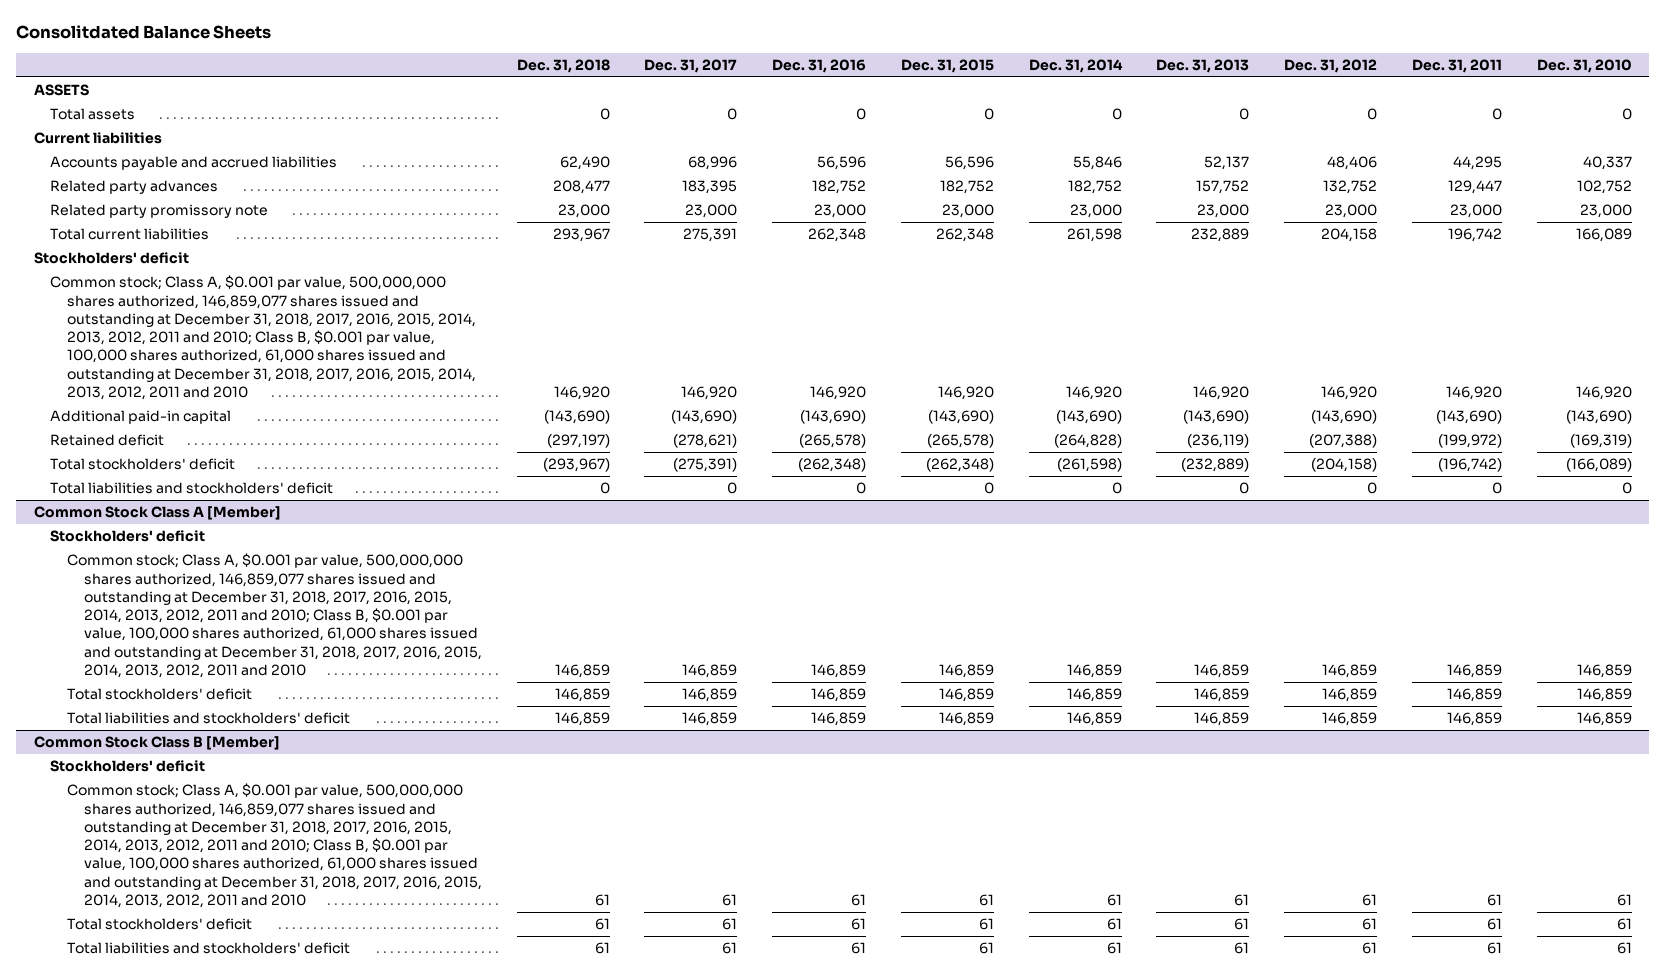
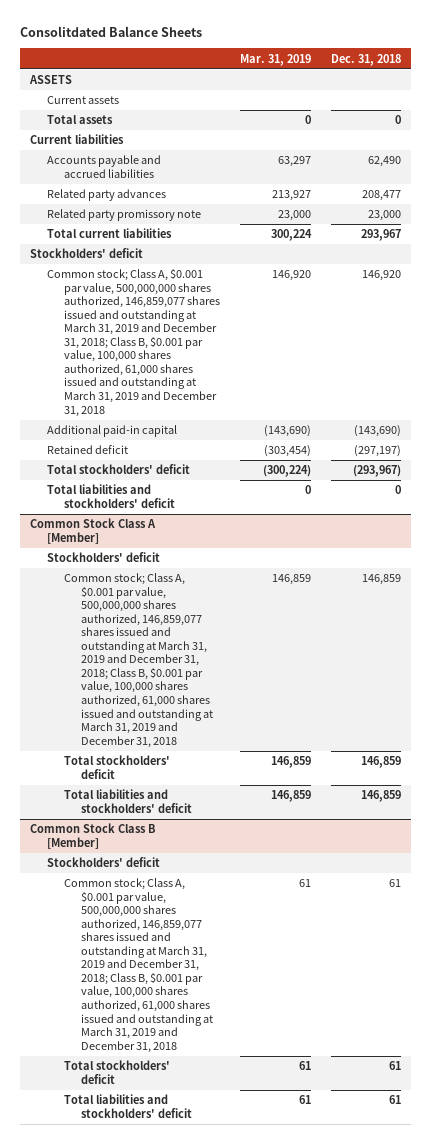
[644,58,738,73] Dec. 31, 2017 -> none
[772,58,867,73] Dec. 31, 2016 -> none
[900,58,994,73] Dec. 31, 2015 -> none
[1028,58,1123,73] Dec. 31, 2014 -> none
[1156,58,1250,73] Dec. 31, 2013 -> none
[1284,58,1378,73] Dec. 31, 2012 -> none
[1411,58,1502,73] Dec. 31, 2011 -> none
[1536,58,1632,73] Dec. 31, 2010 -> none
none -> [240,53,312,66] Mar. 31, 2019
none -> [47,96,120,105] Current assets
[50,275,477,401] Common stock; Class A, $0.001 par value, 500,000,000 shares authorized, 146,859,077 shares issued and outstanding at December 31, 2018, 2017, 2016, 2015, 2014, 2013, 2012, 2011 and 2010; Class B, $0.001 par value, 100,000 shares authorized, 61,000 shares issued and outstanding at December 31, 2018, 2017, 2016, 2015, 2014, 2013, 2012, 2011 and 2010 -> [47,268,221,417] Common stock; Class A, $0.001 par value, 500,000,000 shares authorized, 146,859,077 shares issued and outstanding at March 31, 2019 and December 31, 2018; Class B, $0.001 par value, 100,000 shares authorized, 61,000 shares issued and outstanding at March 31, 2019 and December 31, 2018
[67,553,482,679] Common stock; Class A, $0.001 par value, 500,000,000 shares authorized, 146,859,077 shares issued and outstanding at December 31, 2018, 2017, 2016, 2015, 2014, 2013, 2012, 2011 and 2010; Class B, $0.001 par value, 100,000 shares authorized, 61,000 shares issued and outstanding at December 31, 2018, 2017, 2016, 2015, 2014, 2013, 2012, 2011 and 2010 -> [64,573,214,748] Common stock; Class A, $0.001 par value, 500,000,000 shares authorized, 146,859,077 shares issued and outstanding at March 31, 2019 and December 31, 2018; Class B, $0.001 par value, 100,000 shares authorized, 61,000 shares issued and outstanding at March 31, 2019 and December 31, 2018
[67,783,482,909] Common stock; Class A, $0.001 par value, 500,000,000 shares authorized, 146,859,077 shares issued and outstanding at December 31, 2018, 2017, 2016, 2015, 2014, 2013, 2012, 2011 and 2010; Class B, $0.001 par value, 100,000 shares authorized, 61,000 shares issued and outstanding at December 31, 2018, 2017, 2016, 2015, 2014, 2013, 2012, 2011 and 2010 -> [64,878,214,1053] Common stock; Class A, $0.001 par value, 500,000,000 shares authorized, 146,859,077 shares issued and outstanding at March 31, 2019 and December 31, 2018; Class B, $0.001 par value, 100,000 shares authorized, 61,000 shares issued and outstanding at March 31, 2019 and December 31, 2018

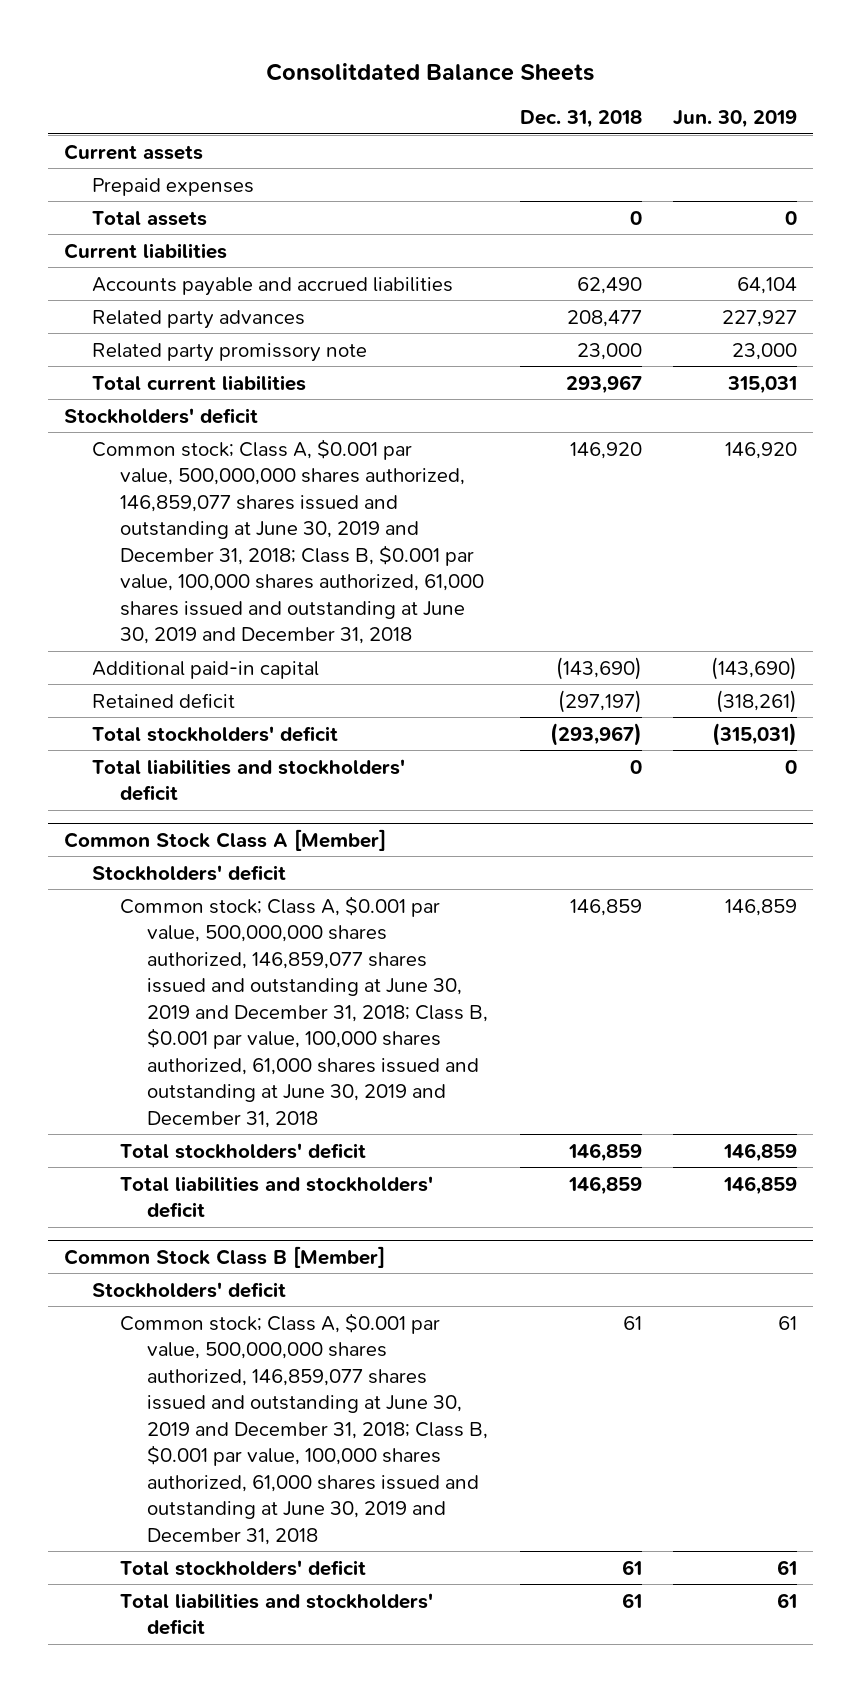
[240,53,312,66] Mar. 31, 2019 -> none
none -> [672,110,797,129] Jun. 30, 2019
[29,75,73,85] ASSETS -> none
none -> [91,177,254,196] Prepaid expenses
[47,268,221,417] Common stock; Class A, $0.001 par value, 500,000,000 shares authorized, 146,859,077 shares issued and outstanding at March 31, 2019 and December 31, 2018; Class B, $0.001 par value, 100,000 shares authorized, 61,000 shares issued and outstanding at March 31, 2019 and December 31, 2018 -> [91,438,484,645] Common stock; Class A, $0.001 par value, 500,000,000 shares authorized, 146,859,077 shares issued and outstanding at June 30, 2019 and December 31, 2018; Class B, $0.001 par value, 100,000 shares authorized, 61,000 shares issued and outstanding at June 30, 2019 and December 31, 2018
[64,573,214,748] Common stock; Class A, $0.001 par value, 500,000,000 shares authorized, 146,859,077 shares issued and outstanding at March 31, 2019 and December 31, 2018; Class B, $0.001 par value, 100,000 shares authorized, 61,000 shares issued and outstanding at March 31, 2019 and December 31, 2018 -> [119,895,489,1128] Common stock; Class A, $0.001 par value, 500,000,000 shares authorized, 146,859,077 shares issued and outstanding at June 30, 2019 and December 31, 2018; Class B, $0.001 par value, 100,000 shares authorized, 61,000 shares issued and outstanding at June 30, 2019 and December 31, 2018
[64,878,214,1053] Common stock; Class A, $0.001 par value, 500,000,000 shares authorized, 146,859,077 shares issued and outstanding at March 31, 2019 and December 31, 2018; Class B, $0.001 par value, 100,000 shares authorized, 61,000 shares issued and outstanding at March 31, 2019 and December 31, 2018 -> [119,1312,489,1545] Common stock; Class A, $0.001 par value, 500,000,000 shares authorized, 146,859,077 shares issued and outstanding at June 30, 2019 and December 31, 2018; Class B, $0.001 par value, 100,000 shares authorized, 61,000 shares issued and outstanding at June 30, 2019 and December 31, 2018

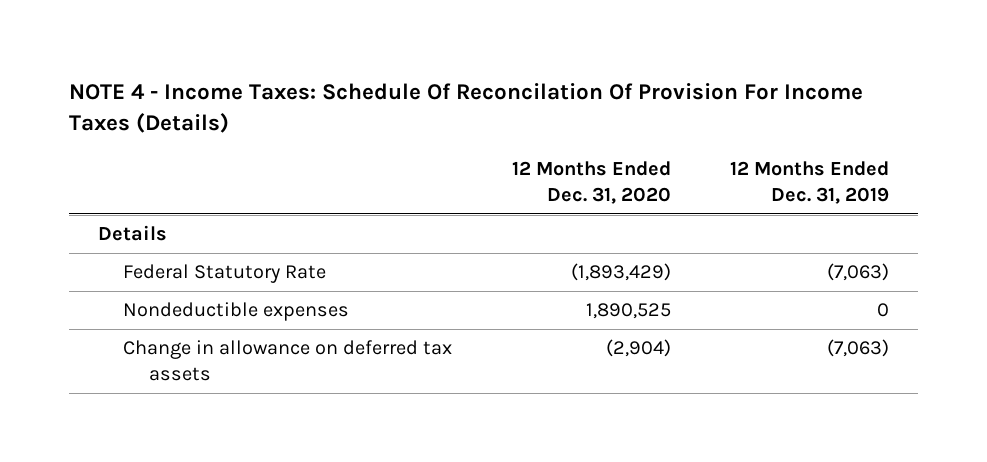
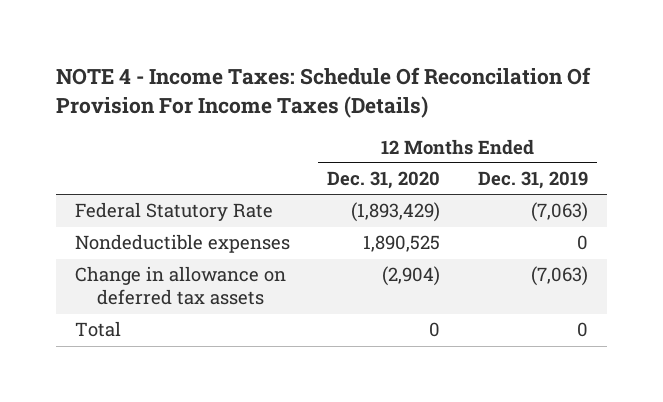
[98,225,168,242] Details -> none
none -> [74,321,121,338] Total

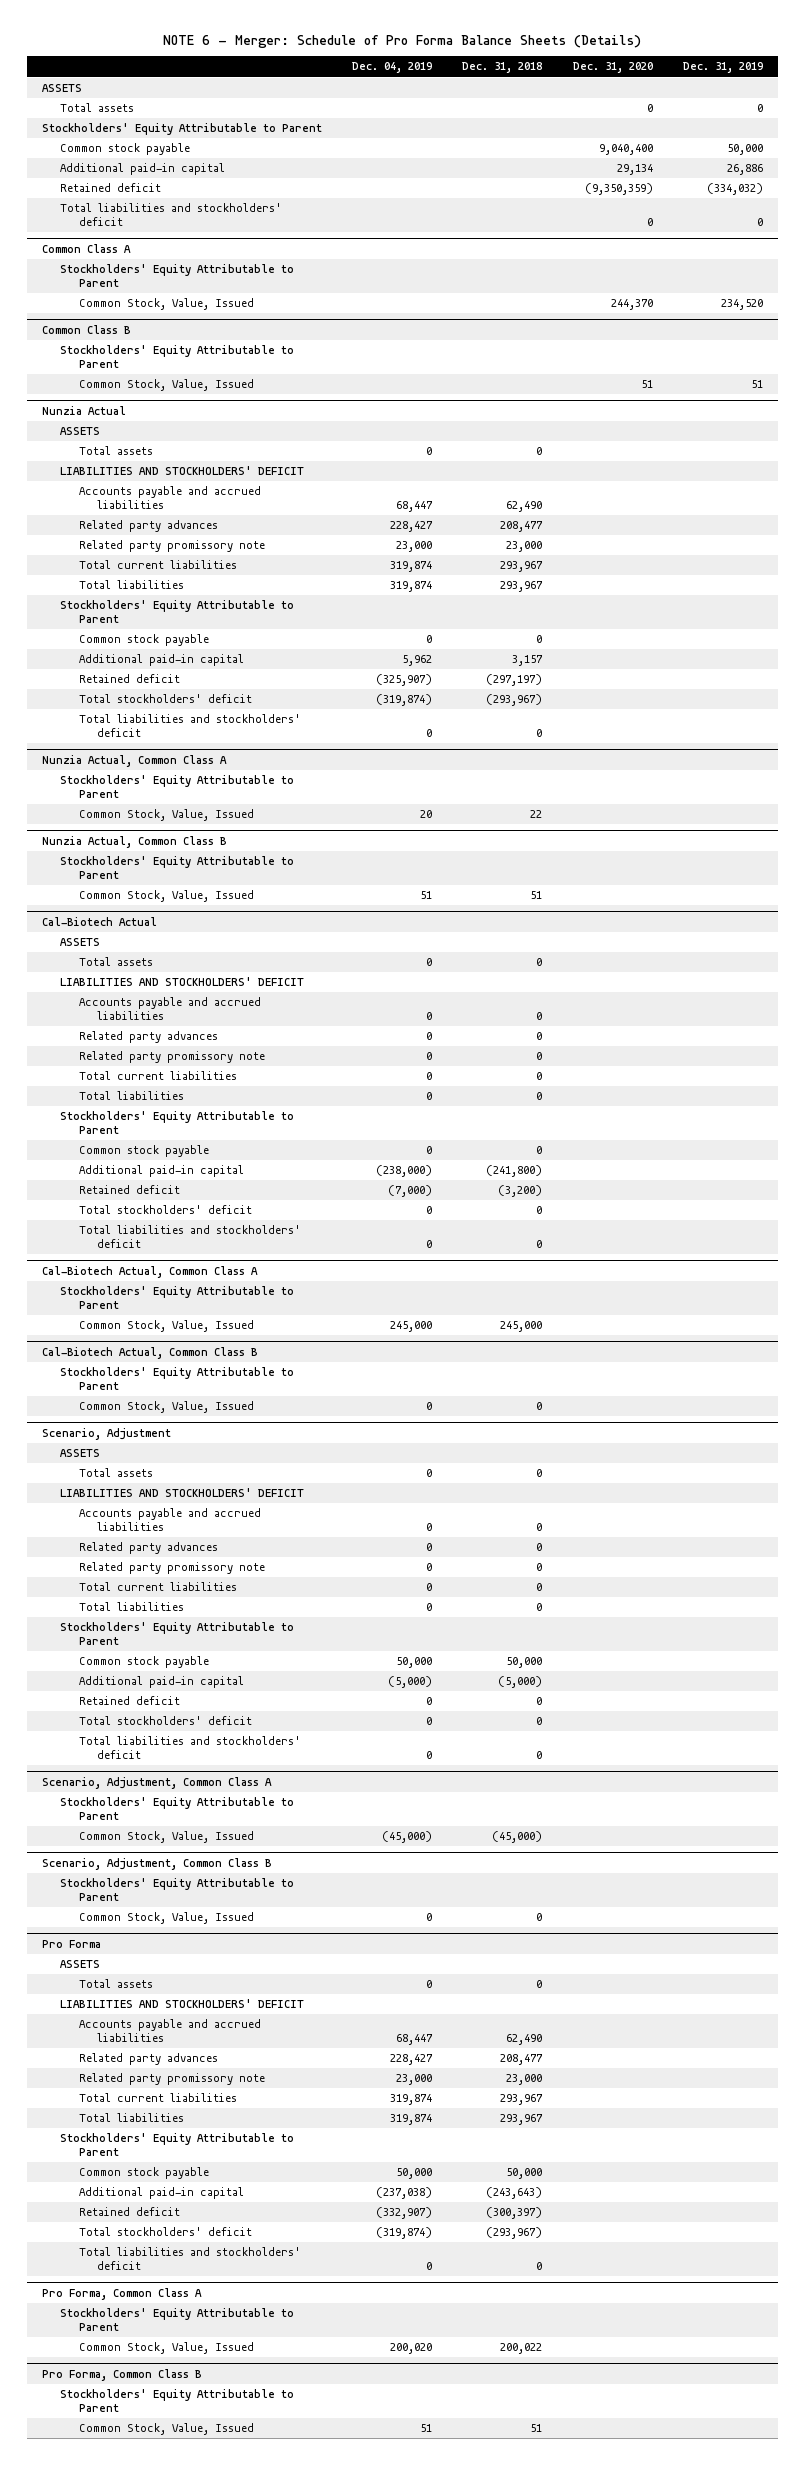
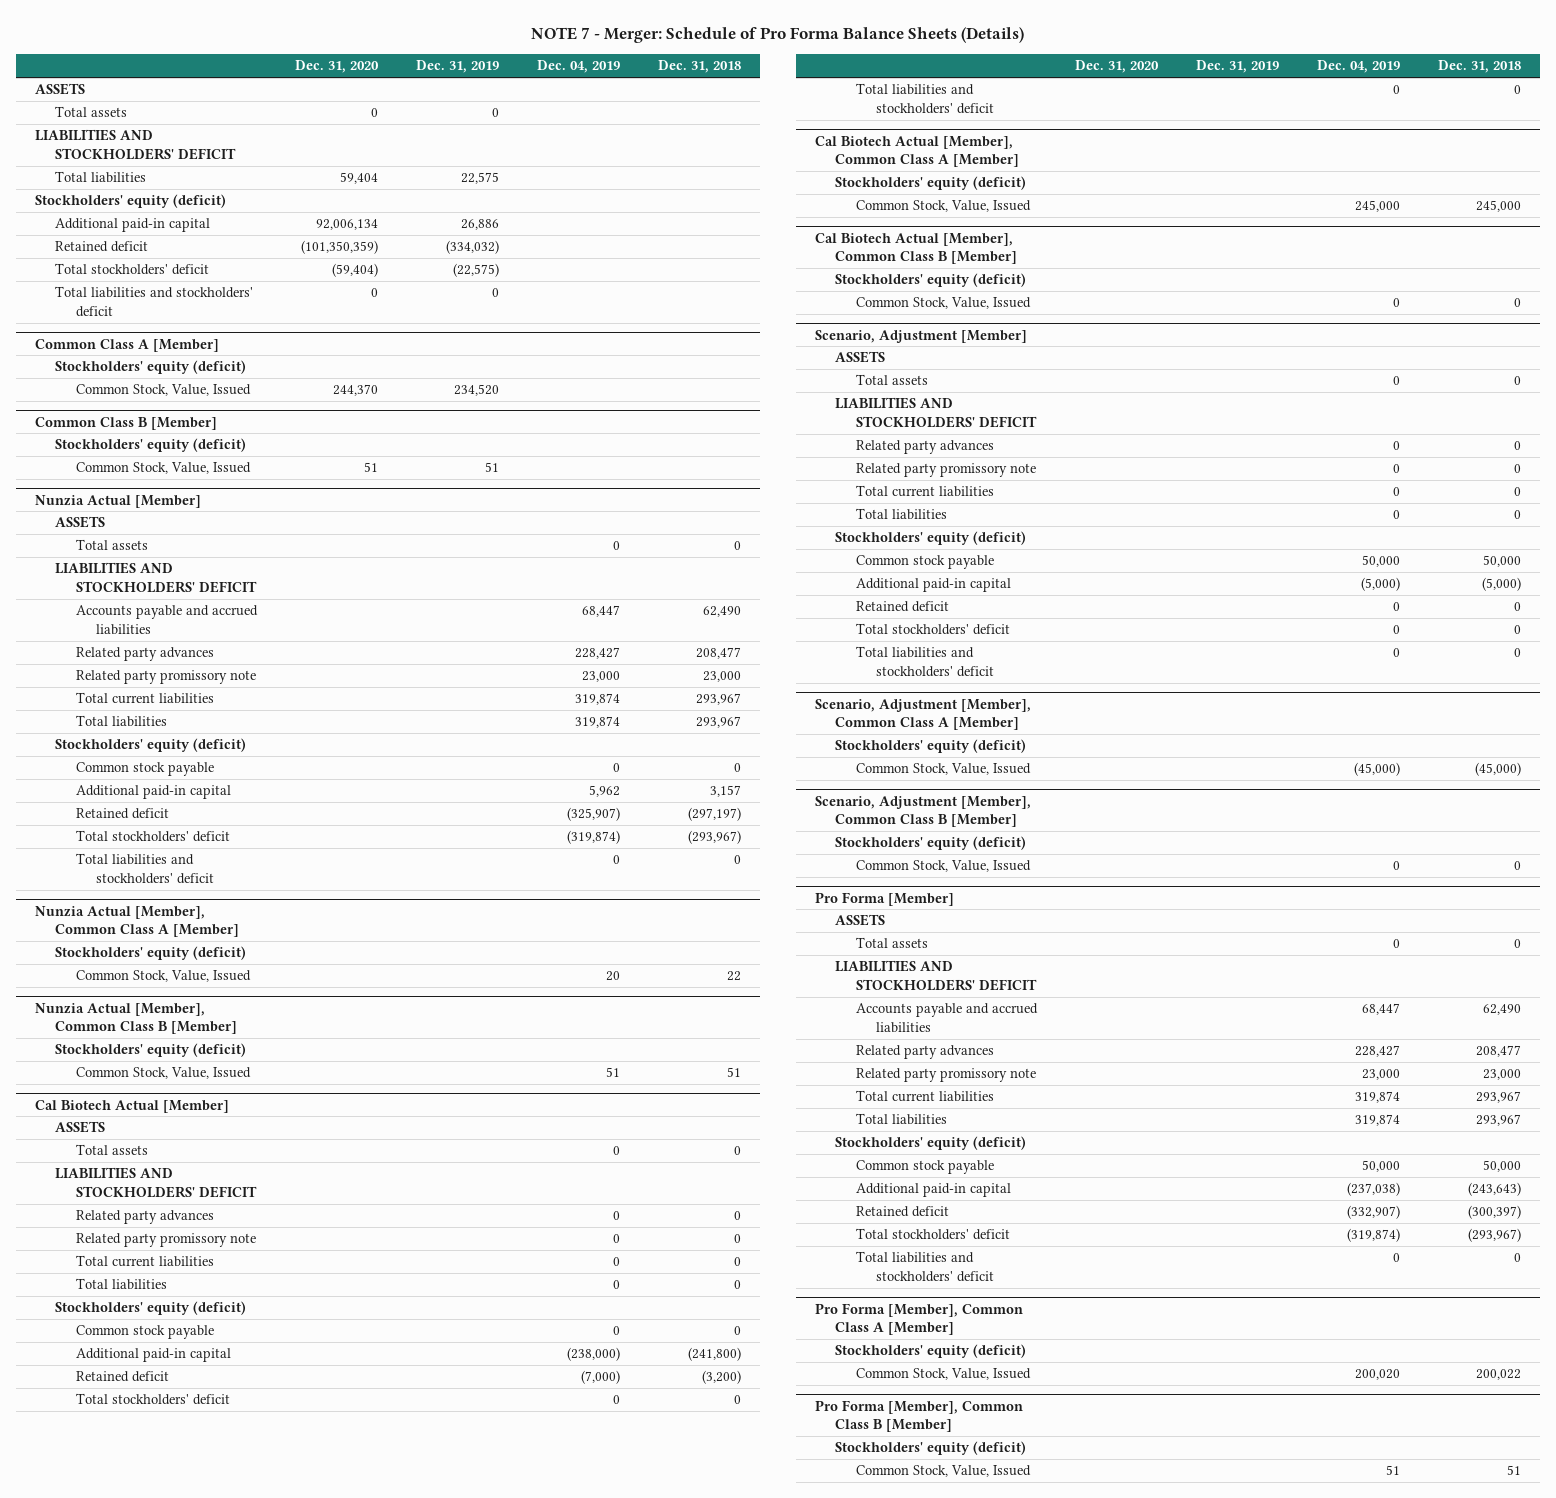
[163,34,642,48] NOTE 6 - Merger: Schedule of Pro Forma Balance Sheets (Details) -> [530,26,1024,43] NOTE 7 - Merger: Schedule of Pro Forma Balance Sheets (Details)
[60,143,191,156] Common stock payable -> none
none -> [35,129,237,160] LIABILITIES AND STOCKHOLDERS' DEFICIT
none -> [55,171,147,184] Total liabilities
[41,123,322,136] Stockholders' Equity Attributable to Parent -> [35,194,227,209] Stockholders' equity (deficit)
[616,164,653,176] 29,134 -> [315,219,378,231] 92,006,134
[584,183,653,196] (9,350,359) -> [300,240,378,255] (101,350,359)
none -> [55,263,210,276] Total stockholders' deficit
[41,243,131,253] Common Class A -> [35,338,220,352] Common Class A [Member]
[60,264,295,287] Stockholders' Equity Attributable to Parent -> [55,360,247,375] Stockholders' equity (deficit)
[41,324,131,334] Common Class B -> [35,416,218,430] Common Class B [Member]
[60,345,295,368] Stockholders' Equity Attributable to Parent -> [55,438,247,453] Stockholders' equity (deficit)
[41,405,126,415] Nunzia Actual -> [35,494,202,508] Nunzia Actual [Member]
[60,600,295,623] Stockholders' Equity Attributable to Parent -> [55,738,247,753] Stockholders' equity (deficit)
[41,754,227,767] Nunzia Actual, Common Class A -> [35,905,240,937] Nunzia Actual [Member], Common Class A [Member]
[60,775,295,798] Stockholders' Equity Attributable to Parent -> [55,946,247,961] Stockholders' equity (deficit)
[41,835,227,848] Nunzia Actual, Common Class B -> [35,1002,238,1034] Nunzia Actual [Member], Common Class B [Member]
[60,856,295,879] Stockholders' Equity Attributable to Parent -> [55,1043,247,1058] Stockholders' equity (deficit)
[41,916,157,926] Cal-Biotech Actual -> [35,1099,230,1113] Cal Biotech Actual [Member]
[78,997,261,1020] Accounts payable and accrued liabilities -> none
[60,1111,295,1134] Stockholders' Equity Attributable to Parent -> [55,1301,247,1316] Stockholders' equity (deficit)
[41,1265,258,1278] Cal-Biotech Actual, Common Class A -> [815,135,1020,167] Cal Biotech Actual [Member], Common Class A [Member]
[60,1286,295,1309] Stockholders' Equity Attributable to Parent -> [835,176,1027,191] Stockholders' equity (deficit)
[41,1346,258,1359] Cal-Biotech Actual, Common Class B -> [815,232,1018,264] Cal Biotech Actual [Member], Common Class B [Member]
[60,1367,295,1390] Stockholders' Equity Attributable to Parent -> [835,273,1027,288] Stockholders' equity (deficit)
[41,1427,171,1440] Scenario, Adjustment -> [815,329,1028,343] Scenario, Adjustment [Member]
[78,1508,261,1531] Accounts payable and accrued liabilities -> none
[60,1622,295,1645] Stockholders' Equity Attributable to Parent -> [835,531,1027,546] Stockholders' equity (deficit)
[41,1776,272,1789] Scenario, Adjustment, Common Class A -> [815,698,1032,730] Scenario, Adjustment [Member], Common Class A [Member]
[60,1797,295,1820] Stockholders' Equity Attributable to Parent -> [835,739,1027,754] Stockholders' equity (deficit)
[41,1857,272,1870] Scenario, Adjustment, Common Class B -> [815,795,1032,827] Scenario, Adjustment [Member], Common Class B [Member]
[60,1878,295,1901] Stockholders' Equity Attributable to Parent -> [835,836,1027,851] Stockholders' equity (deficit)
[41,1939,101,1948] Pro Forma -> [815,891,955,906] Pro Forma [Member]
[60,2133,295,2156] Stockholders' Equity Attributable to Parent -> [835,1136,1027,1151] Stockholders' equity (deficit)
[41,2287,202,2300] Pro Forma, Common Class A -> [815,1302,1024,1335] Pro Forma [Member], Common Class A [Member]
[60,2308,295,2331] Stockholders' Equity Attributable to Parent -> [835,1344,1027,1359] Stockholders' equity (deficit)
[41,2368,202,2381] Pro Forma, Common Class B -> [815,1399,1024,1432] Pro Forma [Member], Common Class B [Member]
[60,2389,295,2412] Stockholders' Equity Attributable to Parent -> [835,1441,1027,1456] Stockholders' equity (deficit)

